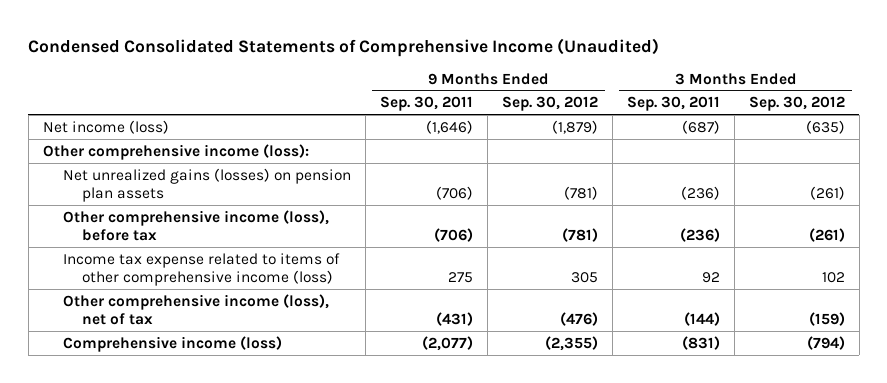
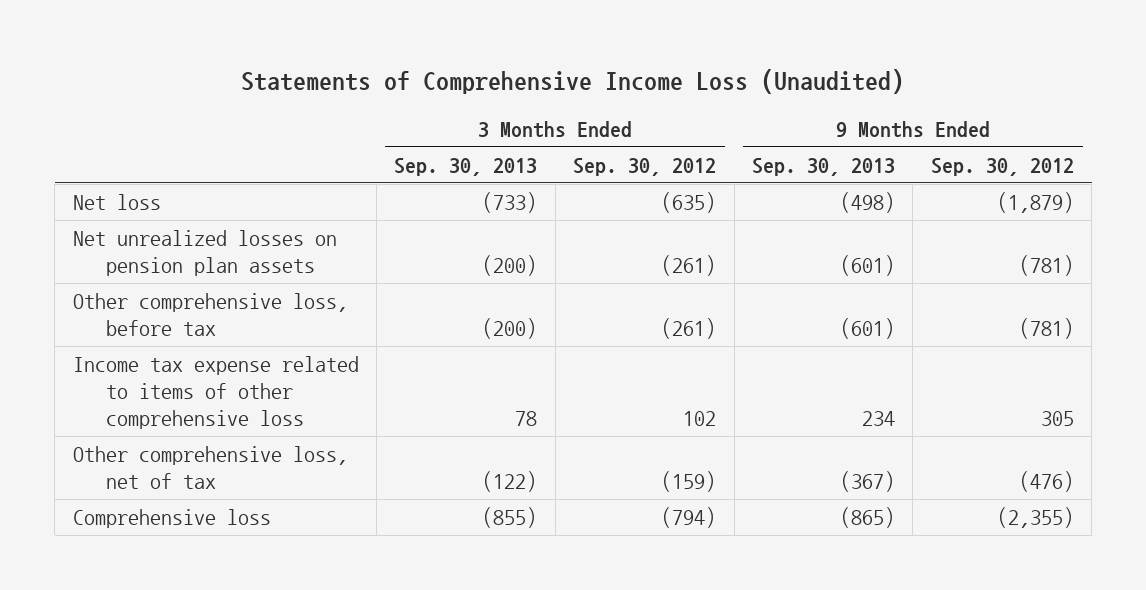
[28,37,660,57] Condensed Consolidated Statements of Comprehensive Income (Unaudited) -> [241,69,905,95] Statements of Comprehensive Income Loss (Unaudited)
[379,96,473,112] Sep. 30, 2011 -> none
[626,96,720,112] Sep. 30, 2011 -> none
none -> [394,157,538,176] Sep. 30, 2013
none -> [751,157,895,176] Sep. 30, 2013
[42,143,309,160] Other comprehensive income (loss): -> none
[42,119,169,134] Net income (loss) -> [72,193,161,210] Net loss
[62,167,351,202] Net unrealized gains (losses) on pension plan assets -> [72,229,337,276] Net unrealized losses on pension plan assets
[62,209,329,241] Other comprehensive income (loss), before tax -> [72,292,348,336] Other comprehensive loss, before tax
[62,252,340,286] Income tax expense related to items of other comprehensive income (loss) -> [72,355,359,429] Income tax expense related to items of other comprehensive loss
[62,293,329,325] Other comprehensive income (loss), net of tax -> [72,445,348,489] Other comprehensive loss, net of tax
[62,335,282,352] Comprehensive income (loss) -> [72,508,271,528] Comprehensive loss

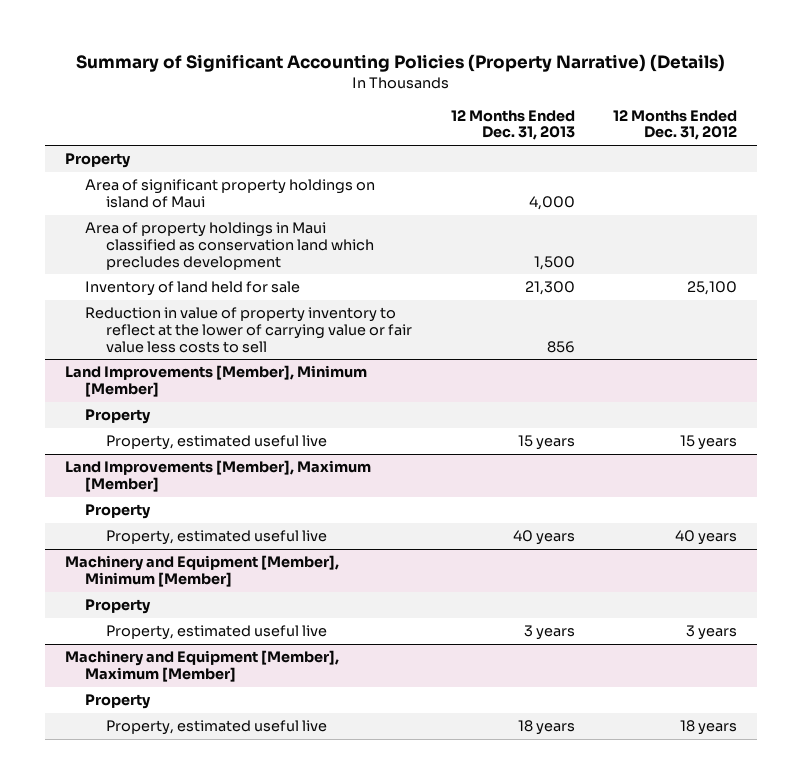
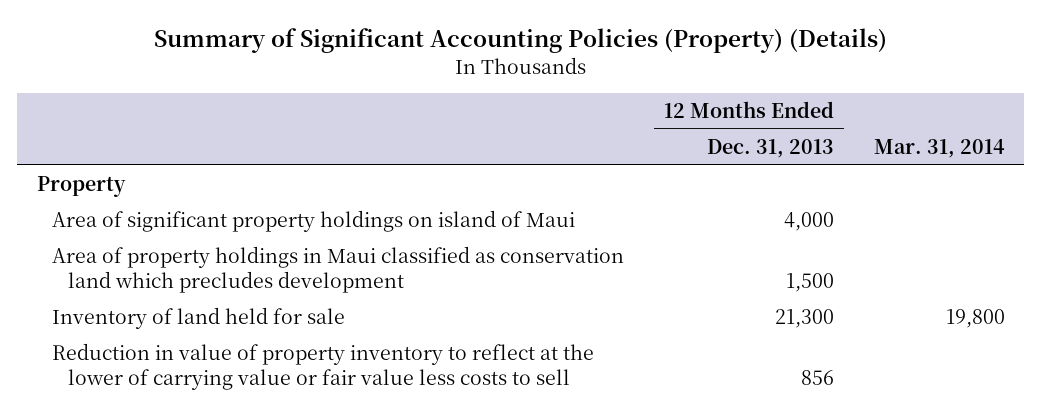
[76,54,726,73] Summary of Significant Accounting Policies (Property Narrative) (Details) -> [153,28,887,54] Summary of Significant Accounting Policies (Property) (Details)
[613,109,738,141] 12 Months Ended Dec. 31, 2012 -> none
none -> [873,139,1005,159] Mar. 31, 2014
[64,365,367,398] Land Improvements [Member], Minimum [Member] -> none
[85,409,152,425] Property -> none
[105,435,327,451] Property, estimated useful live -> none
[64,460,371,493] Land Improvements [Member], Maximum [Member] -> none
[85,504,152,520] Property -> none
[105,530,327,546] Property, estimated useful live -> none
[64,555,339,588] Machinery and Equipment [Member], Minimum [Member] -> none
[85,599,152,615] Property -> none
[105,625,327,641] Property, estimated useful live -> none
[64,650,339,683] Machinery and Equipment [Member], Maximum [Member] -> none
[85,694,152,710] Property -> none
[105,720,327,736] Property, estimated useful live -> none

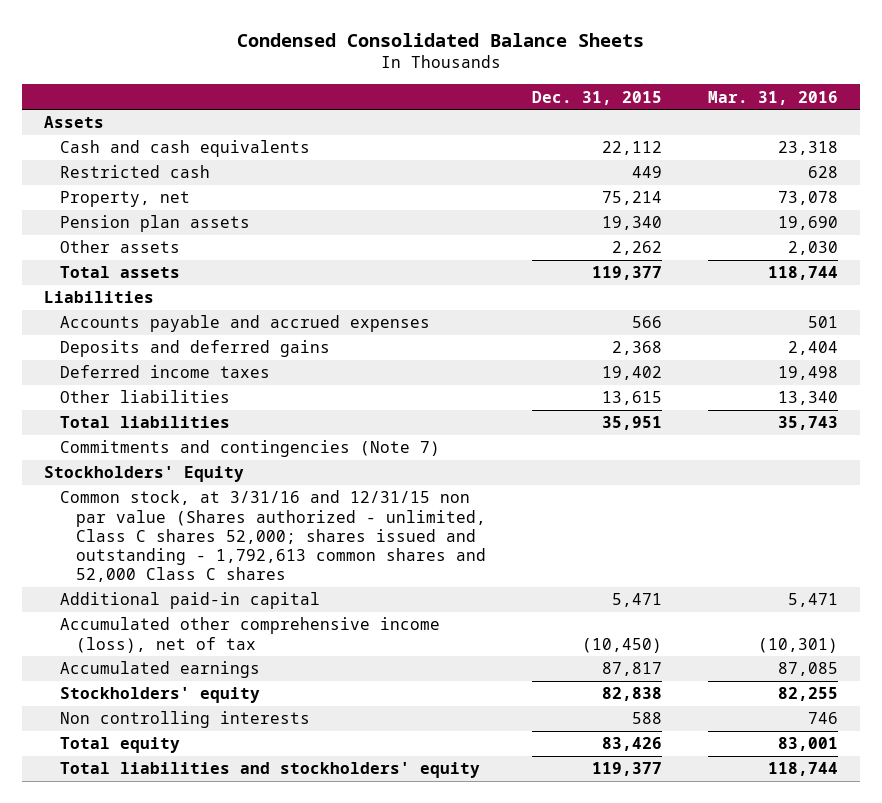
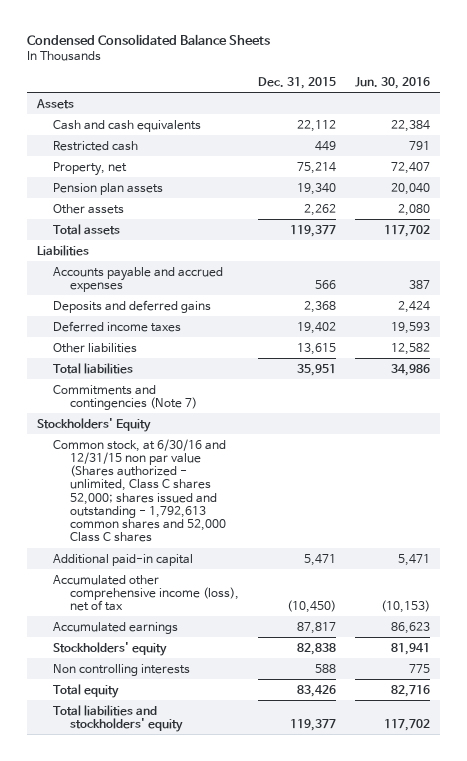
[707,90,838,105] Mar. 31, 2016 -> none
none -> [355,76,431,89] Jun. 30, 2016
[60,490,487,583] Common stock, at 3/31/16 and 12/31/15 non par value (Shares authorized - unlimited, Class C shares 52,000; shares issued and outstanding - 1,792,613 common shares and 52,000 Class C shares -> [53,438,227,543] Common stock, at 6/30/16 and 12/31/15 non par value (Shares authorized - unlimited, Class C shares 52,000; shares issued and outstanding - 1,792,613 common shares and 52,000 Class C shares

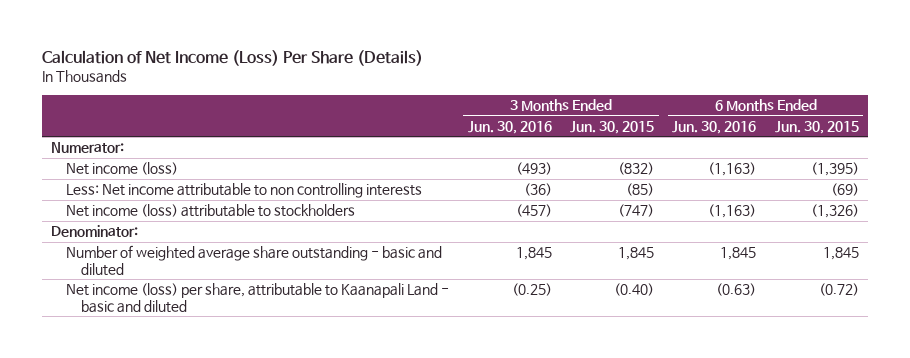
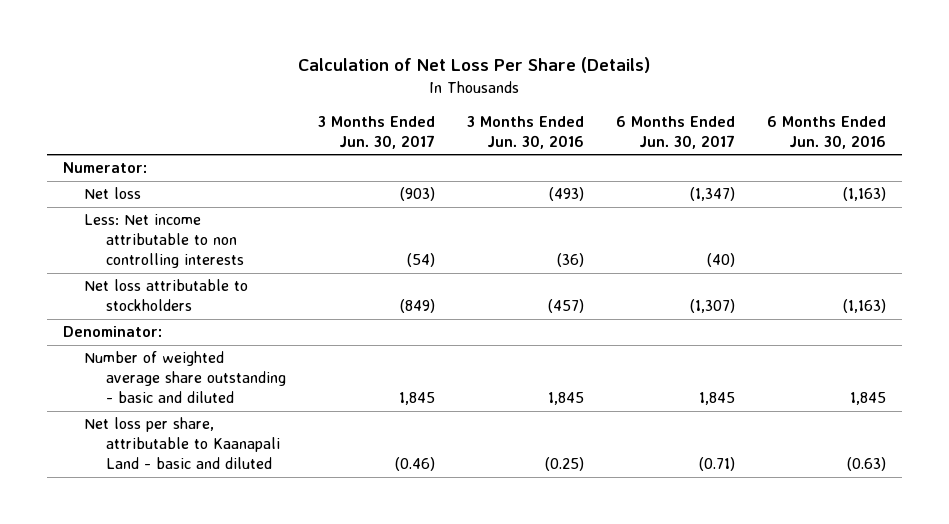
[42,50,424,67] Calculation of Net Income (Loss) Per Share (Details) -> [298,57,651,74] Calculation of Net Loss Per Share (Details)
[569,120,654,134] Jun. 30, 2015 -> none
[774,120,859,134] Jun. 30, 2015 -> none
none -> [318,115,436,149] 3 Months Ended Jun. 30, 2017
none -> [616,115,736,149] 6 Months Ended Jun. 30, 2017
[66,162,179,176] Net income (loss) -> [84,187,142,200] Net loss
[66,204,356,218] Net income (loss) attributable to stockholders -> [84,279,249,312] Net loss attributable to stockholders
[66,283,450,313] Net income (loss) per share, attributable to Kaanapali Land - basic and diluted -> [84,417,280,469] Net loss per share, attributable to Kaanapali Land - basic and diluted

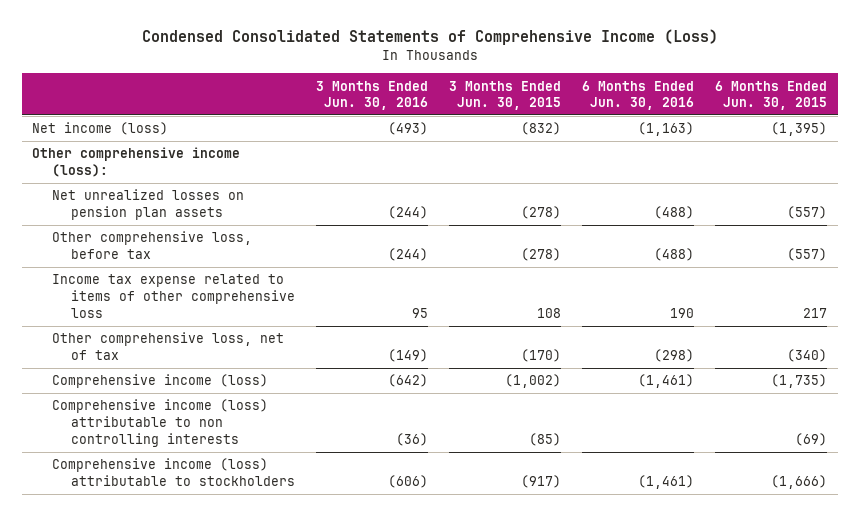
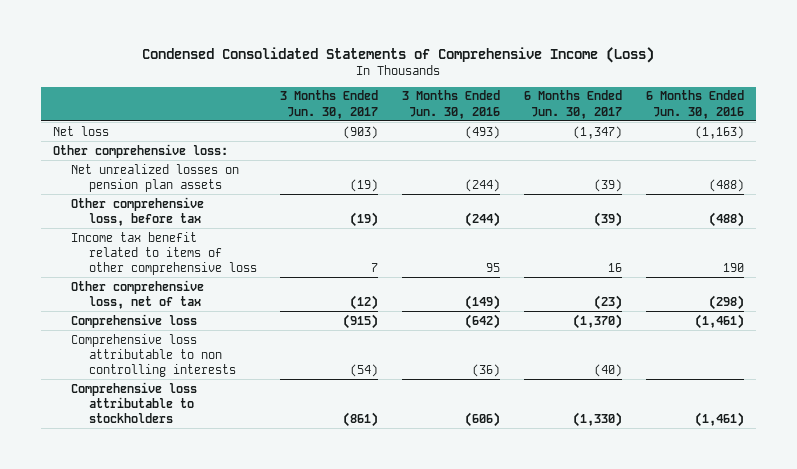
[448,80,561,111] 3 Months Ended Jun. 30, 2015 -> none
[715,80,828,111] 6 Months Ended Jun. 30, 2015 -> none
none -> [280,90,379,119] 3 Months Ended Jun. 30, 2017
none -> [524,90,623,119] 6 Months Ended Jun. 30, 2017
[32,122,169,136] Net income (loss) -> [52,125,109,136] Net loss
[32,147,241,178] Other comprehensive income (loss): -> [52,143,228,158] Other comprehensive loss:
[51,274,295,318] Income tax expense related to items of other comprehensive loss -> [70,231,257,276] Income tax benefit related to items of other comprehensive loss
[51,374,268,389] Comprehensive income (loss) -> [70,313,197,328] Comprehensive loss
[51,399,268,447] Comprehensive income (loss) attributable to non controlling interests -> [70,333,236,378] Comprehensive loss attributable to non controlling interests
[51,458,295,487] Comprehensive income (loss) attributable to stockholders -> [70,381,197,424] Comprehensive loss attributable to stockholders

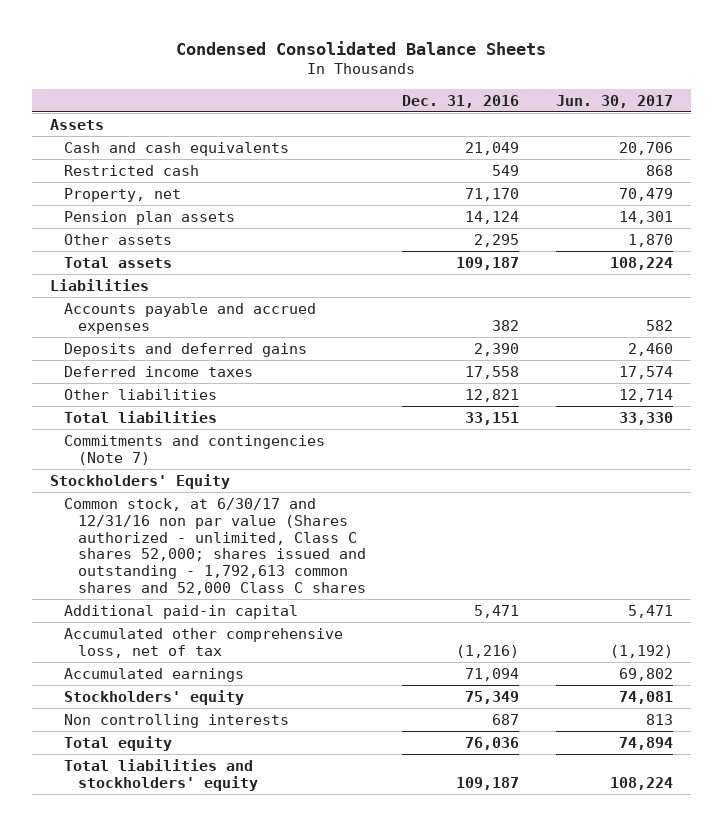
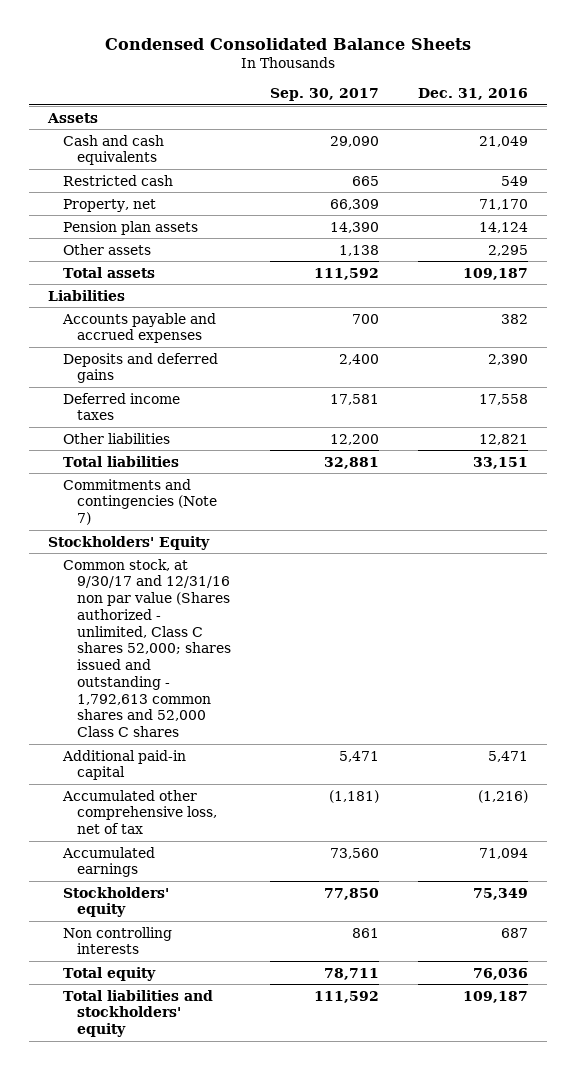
[555,94,673,108] Jun. 30, 2017 -> none
none -> [270,88,380,102] Sep. 30, 2017
[63,497,366,596] Common stock, at 6/30/17 and 12/31/16 non par value (Shares authorized - unlimited, Class C shares 52,000; shares issued and outstanding - 1,792,613 common shares and 52,000 Class C shares -> [62,558,232,738] Common stock, at 9/30/17 and 12/31/16 non par value (Shares authorized - unlimited, Class C shares 52,000; shares issued and outstanding - 1,792,613 common shares and 52,000 Class C shares

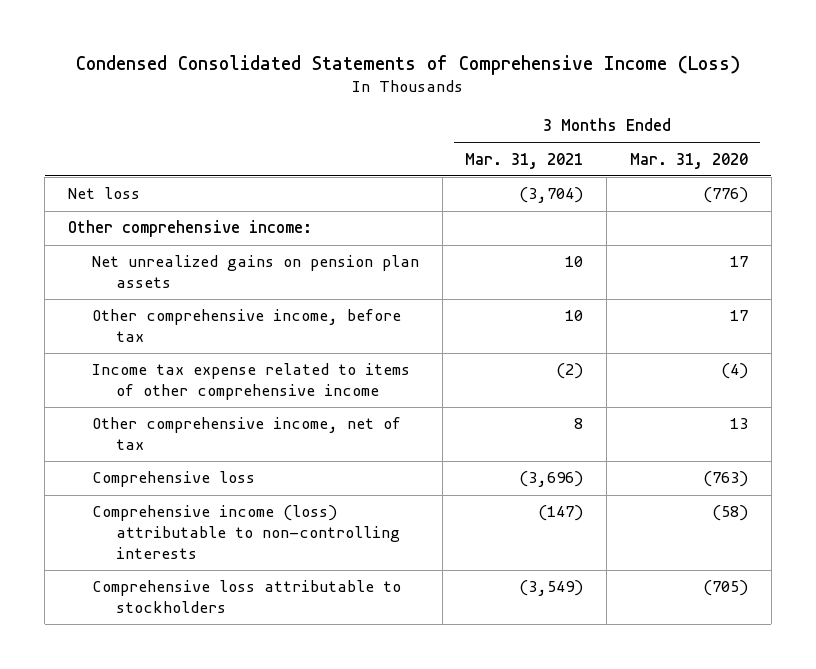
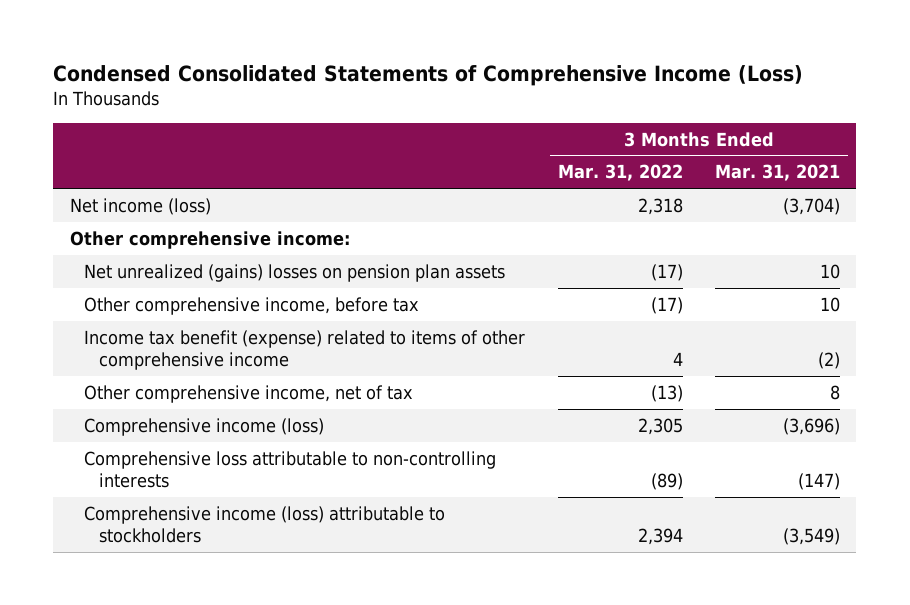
[630,152,749,169] Mar. 31, 2020 -> none
none -> [557,164,683,182] Mar. 31, 2022
[68,187,141,200] Net loss -> [69,197,211,215] Net income (loss)
[91,255,419,289] Net unrealized gains on pension plan assets -> [84,263,506,282] Net unrealized (gains) losses on pension plan assets
[91,363,410,401] Income tax expense related to items of other comprehensive income -> [84,329,526,370] Income tax benefit (expense) related to items of other comprehensive income
[91,471,255,488] Comprehensive loss -> [84,417,325,436] Comprehensive income (loss)
[91,505,400,559] Comprehensive income (loss) attributable to non-controlling interests -> [84,450,497,488] Comprehensive loss attributable to non-controlling interests
[91,580,401,614] Comprehensive loss attributable to stockholders -> [84,505,446,543] Comprehensive income (loss) attributable to stockholders

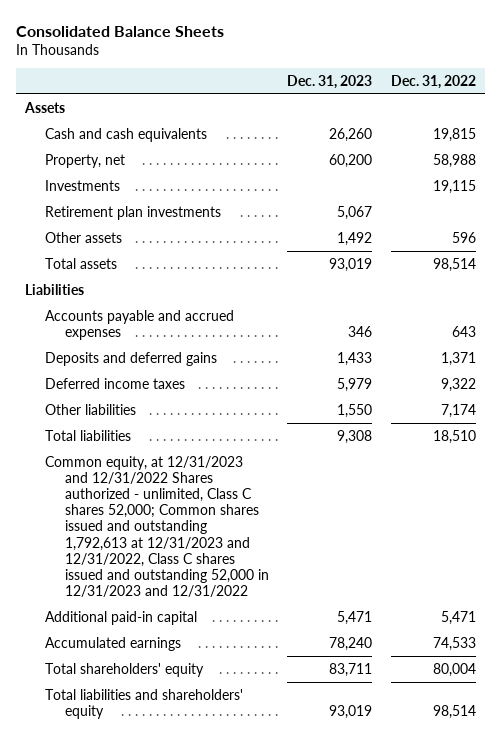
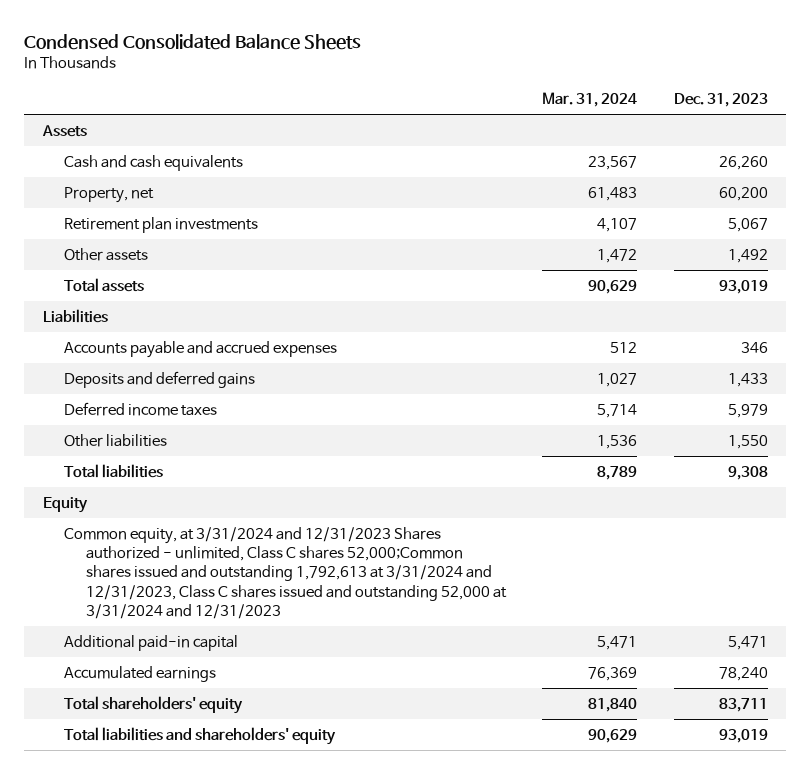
[15,25,224,37] Consolidated Balance Sheets -> [24,33,362,50] Condensed Consolidated Balance Sheets
[390,74,476,89] Dec. 31, 2022 -> none
none -> [542,92,638,108] Mar. 31, 2024
[45,179,121,191] Investments -> none
none -> [42,496,88,513] Equity
[45,455,270,598] Common equity, at 12/31/2023 and 12/31/2022 Shares authorized - unlimited, Class C shares 52,000; Common shares issued and outstanding 1,792,613 at 12/31/2023 and 12/31/2022, Class C shares issued and outstanding 52,000 in 12/31/2023 and 12/31/2022 -> [64,526,507,620] Common equity, at 3/31/2024 and 12/31/2023 Shares authorized - unlimited, Class C shares 52,000;Common shares issued and outstanding 1,792,613 at 3/31/2024 and 12/31/2023, Class C shares issued and outstanding 52,000 at 3/31/2024 and 12/31/2023

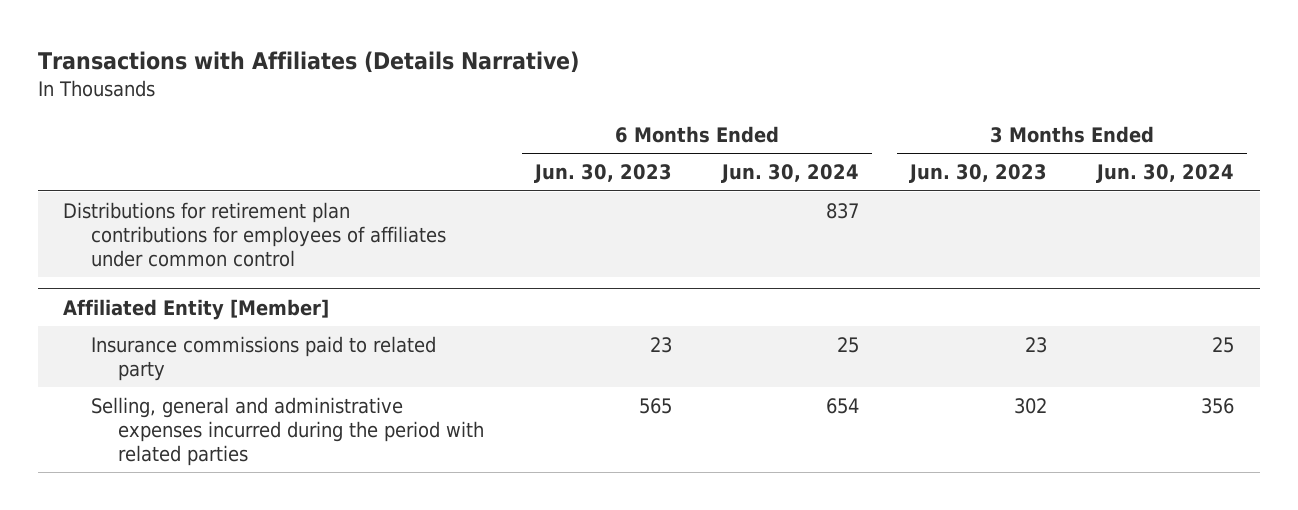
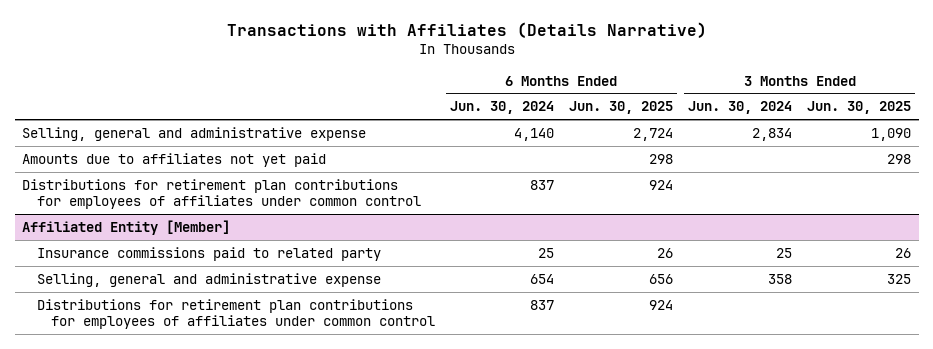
[533,164,672,184] Jun. 30, 2023 -> none
[908,164,1047,184] Jun. 30, 2023 -> none
none -> [568,101,673,115] Jun. 30, 2025
none -> [807,101,912,115] Jun. 30, 2025
none -> [22,126,367,141] Selling, general and administrative expense
none -> [22,152,327,167] Amounts due to affiliates not yet paid
[90,396,484,466] Selling, general and administrative expenses incurred during the period with related parties -> [36,272,381,287] Selling, general and administrative expense
[1201,397,1235,414] 356 -> [767,273,792,284] 358
none -> [36,298,435,330] Distributions for retirement plan contributions for employees of affiliates under common control

